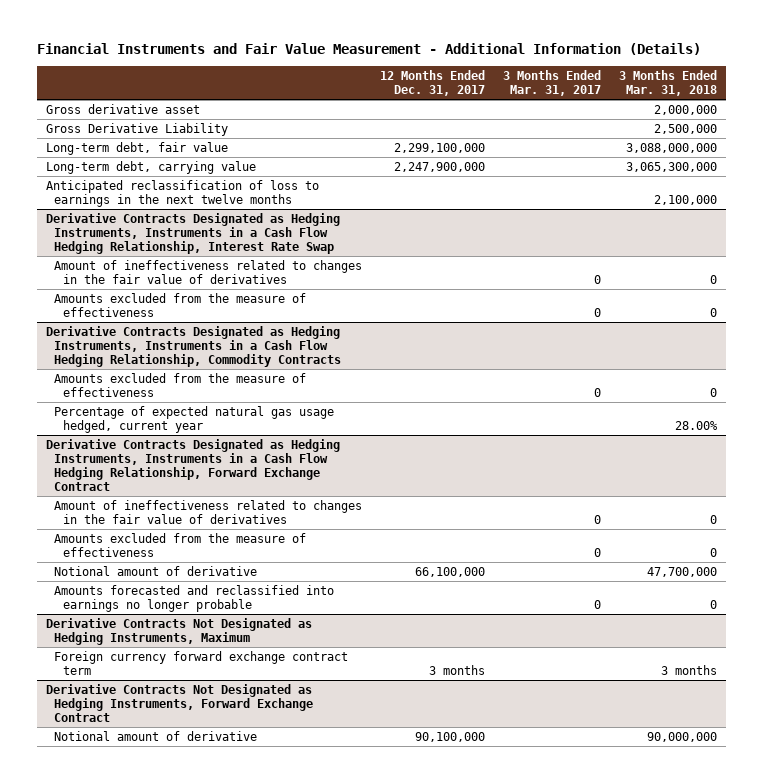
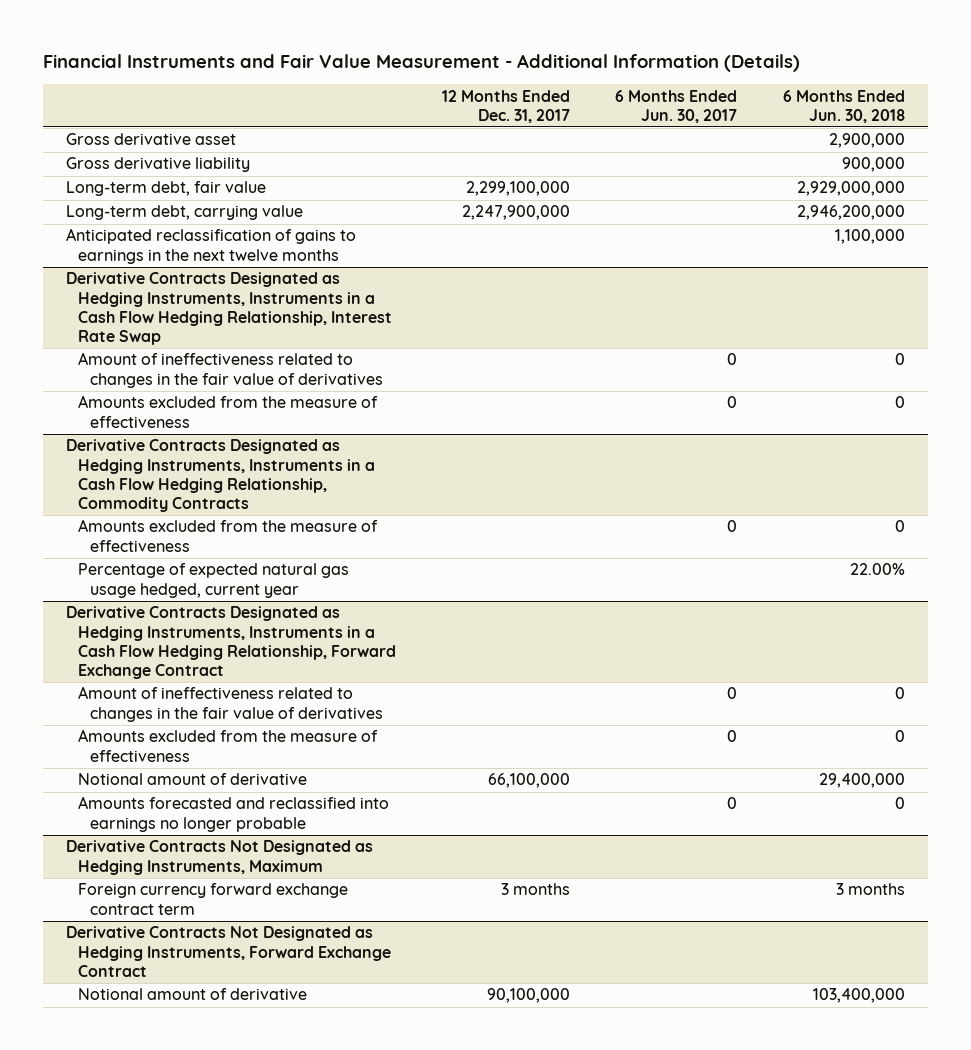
[503,69,602,96] 3 Months Ended Mar. 31, 2017 -> none
[619,69,718,96] 3 Months Ended Mar. 31, 2018 -> none
none -> [615,89,738,123] 6 Months Ended Jun. 30, 2017
none -> [782,89,905,123] 6 Months Ended Jun. 30, 2018
[45,122,228,136] Gross Derivative Liability -> [66,157,251,173] Gross derivative liability
[45,179,319,207] Anticipated reclassification of loss to earnings in the next twelve months -> [66,228,357,264] Anticipated reclassification of gains to earnings in the next twelve months

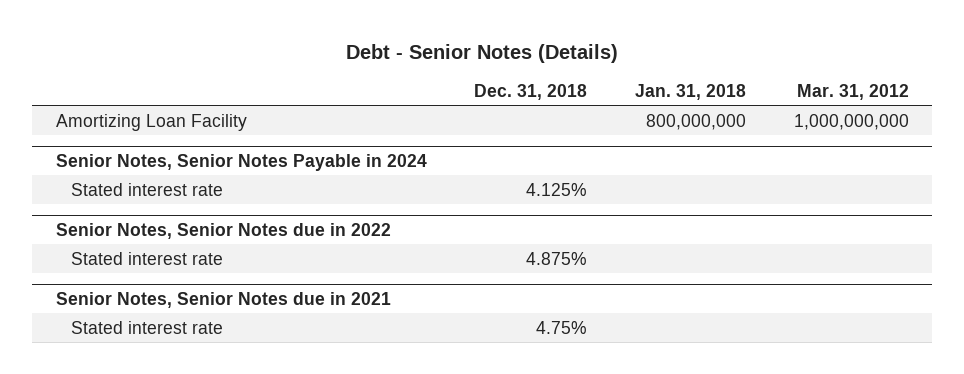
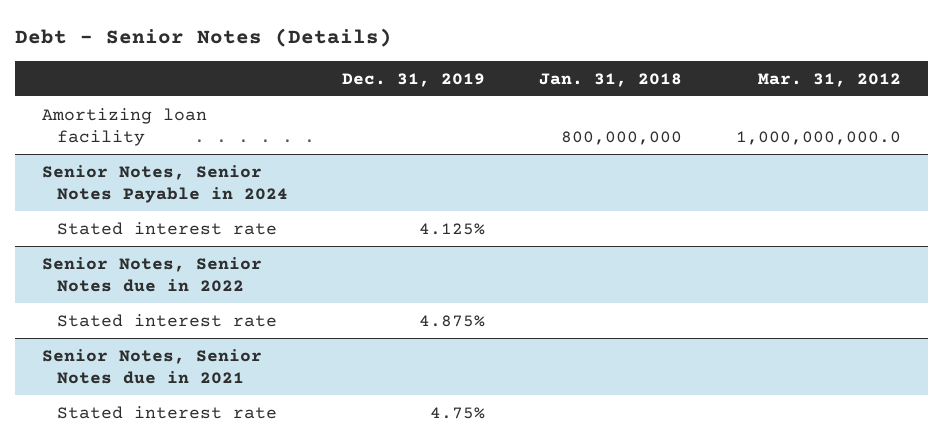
[474,83,588,100] Dec. 31, 2018 -> none
none -> [342,72,486,87] Dec. 31, 2019
[55,113,247,131] Amortizing Loan Facility -> [42,107,208,147] Amortizing loan facility
[793,113,909,130] 1,000,000,000 -> [736,131,902,146] 1,000,000,000.0

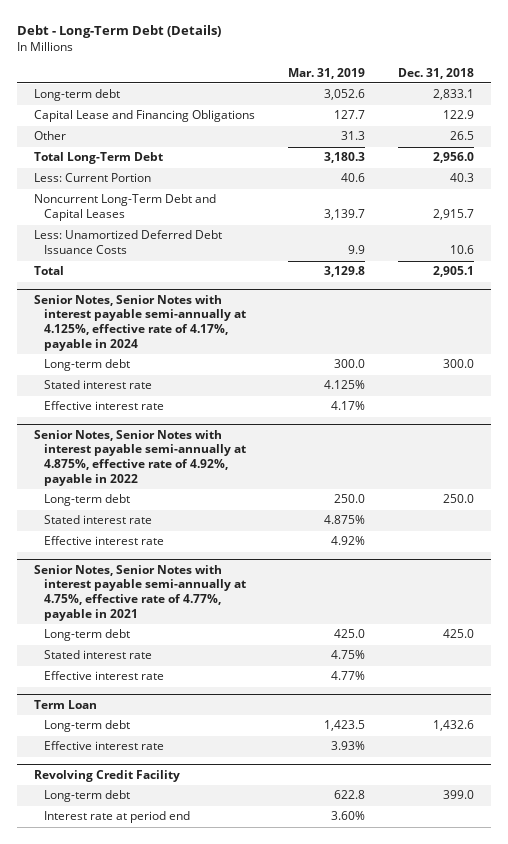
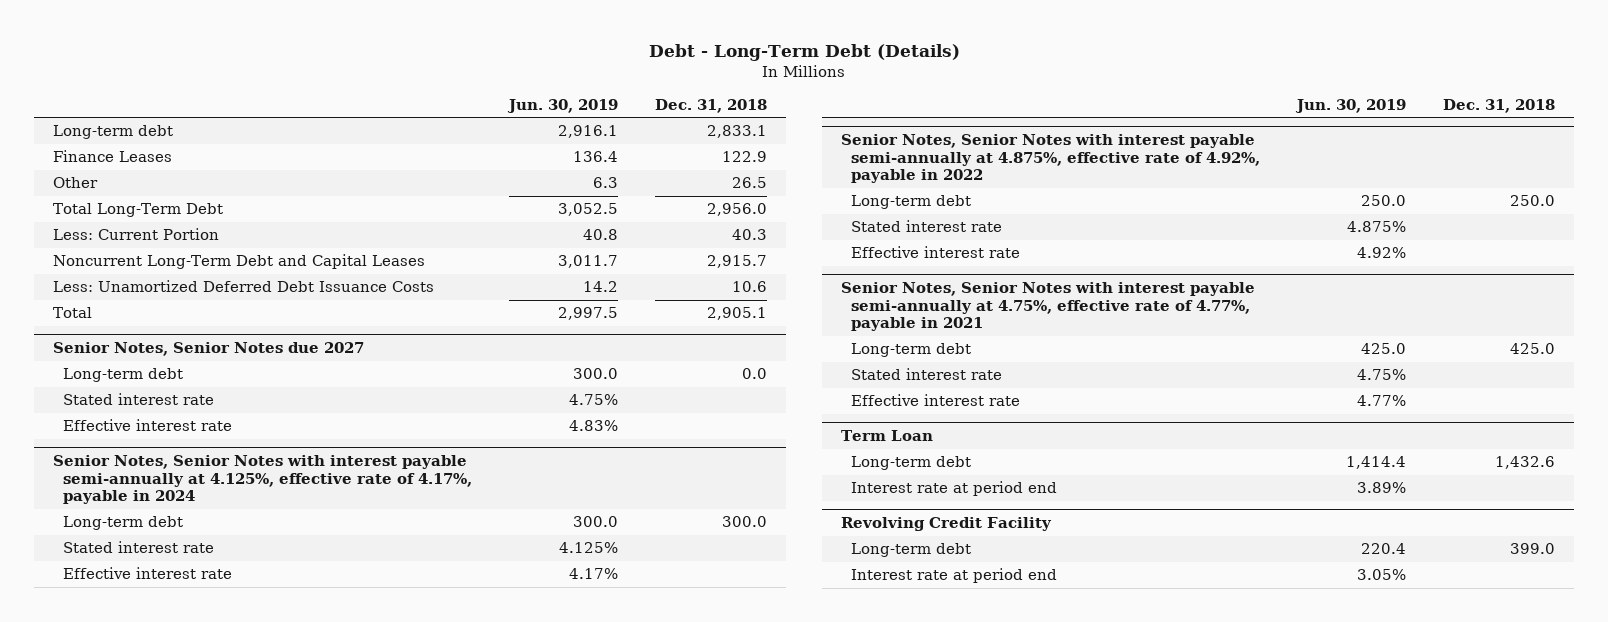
[288,67,366,79] Mar. 31, 2019 -> none
none -> [507,98,619,113] Jun. 30, 2019
[34,110,256,123] Capital Lease and Financing Obligations -> [52,150,172,163] Finance Leases
none -> [52,342,364,357] Senior Notes, Senior Notes due 2027
none -> [63,368,184,383] Long-term debt
none -> [63,393,215,406] Stated interest rate
none -> [63,419,233,432] Effective interest rate
[44,741,165,751] Effective interest rate -> none
none -> [851,481,1058,497] Interest rate at period end

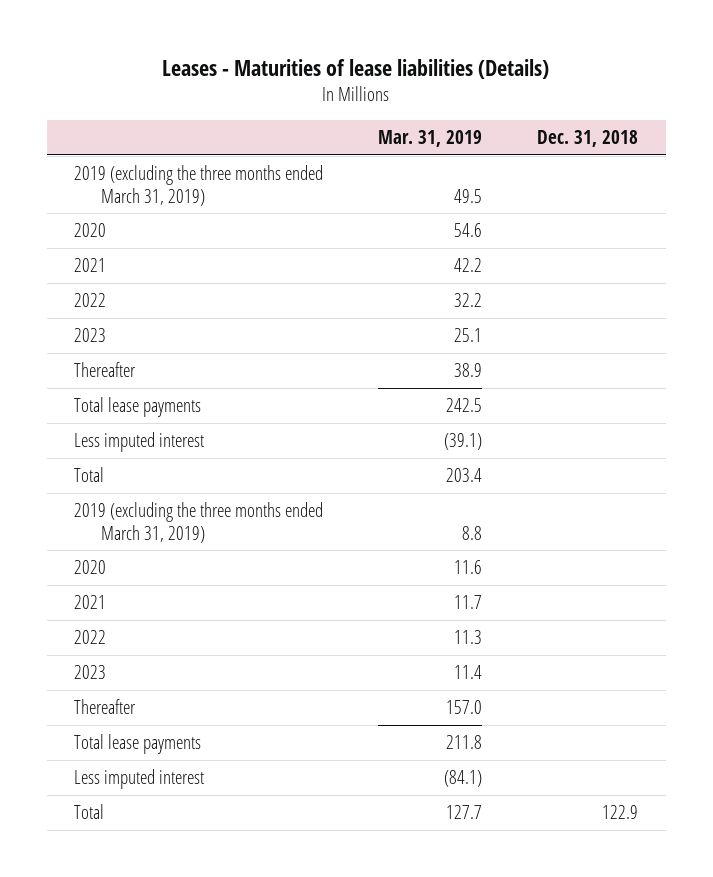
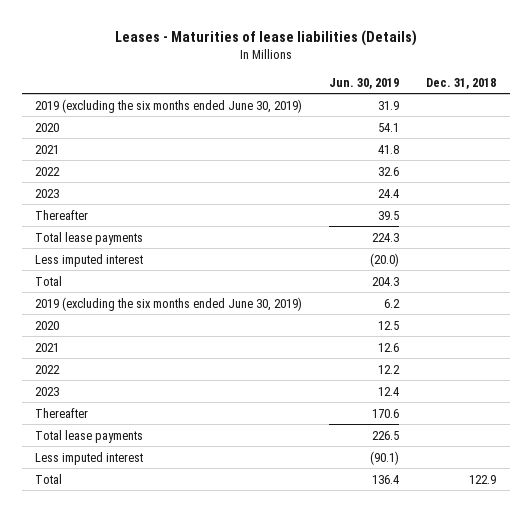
[378,129,483,147] Mar. 31, 2019 -> none
none -> [329,77,400,89] Jun. 30, 2019
[74,165,324,206] 2019 (excluding the three months ended March 31, 2019) -> [35,98,303,113] 2019 (excluding the six months ended June 30, 2019)
[74,502,324,543] 2019 (excluding the three months ended March 31, 2019) -> [35,296,303,311] 2019 (excluding the six months ended June 30, 2019)

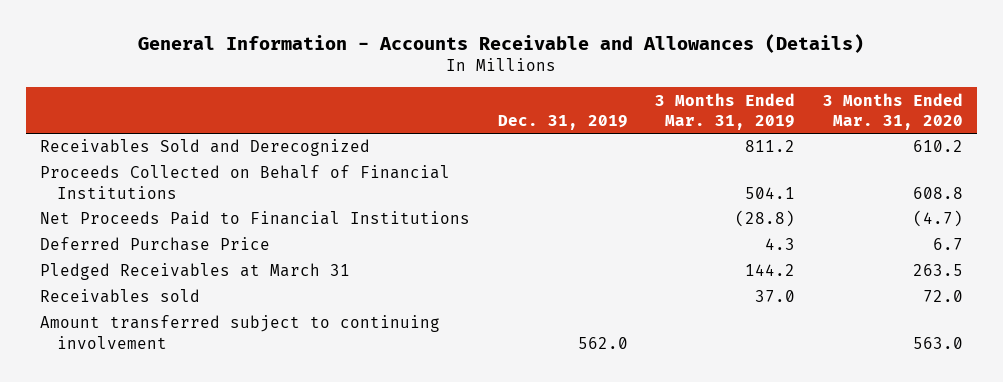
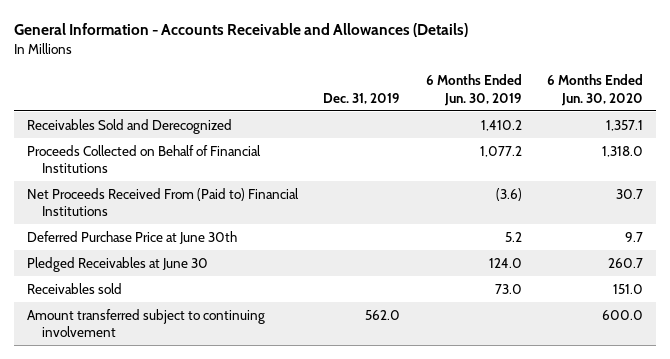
[655,92,796,130] 3 Months Ended Mar. 31, 2019 -> none
[822,92,963,130] 3 Months Ended Mar. 31, 2020 -> none
none -> [425,74,522,106] 6 Months Ended Jun. 30, 2019
none -> [547,74,644,106] 6 Months Ended Jun. 30, 2020
[39,211,470,226] Net Proceeds Paid to Financial Institutions -> [26,187,299,217] Net Proceeds Received From (Paid to) Financial Institutions
[39,237,270,252] Deferred Purchase Price -> [26,230,237,244] Deferred Purchase Price at June 30th
[39,263,350,281] Pledged Receivables at March 31 -> [26,256,208,272] Pledged Receivables at June 30

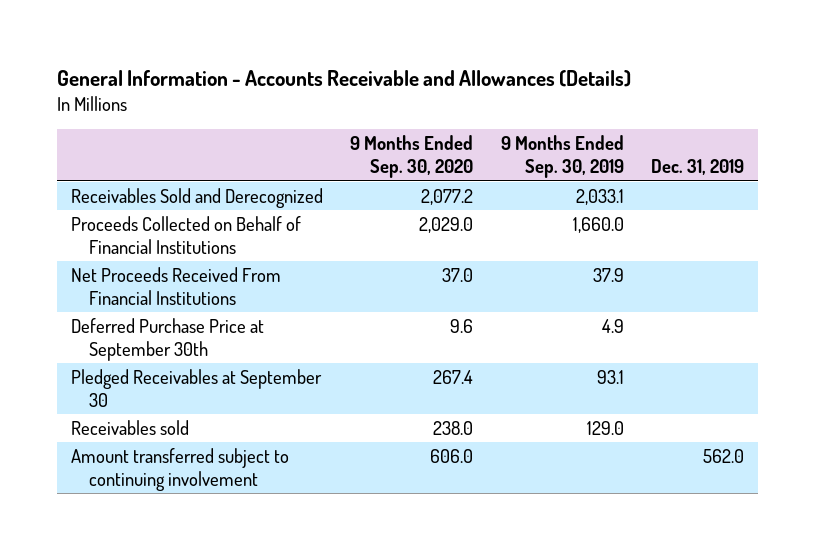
[425,74,522,106] 6 Months Ended Jun. 30, 2019 -> none
[547,74,644,106] 6 Months Ended Jun. 30, 2020 -> none
none -> [350,135,474,179] 9 Months Ended Sep. 30, 2020
none -> [500,135,624,179] 9 Months Ended Sep. 30, 2019
[26,187,299,217] Net Proceeds Received From (Paid to) Financial Institutions -> [70,266,281,305] Net Proceeds Received From Financial Institutions
[26,230,237,244] Deferred Purchase Price at June 30th -> [70,317,264,361] Deferred Purchase Price at September 30th
[26,256,208,272] Pledged Receivables at June 30 -> [70,368,322,407] Pledged Receivables at September 30

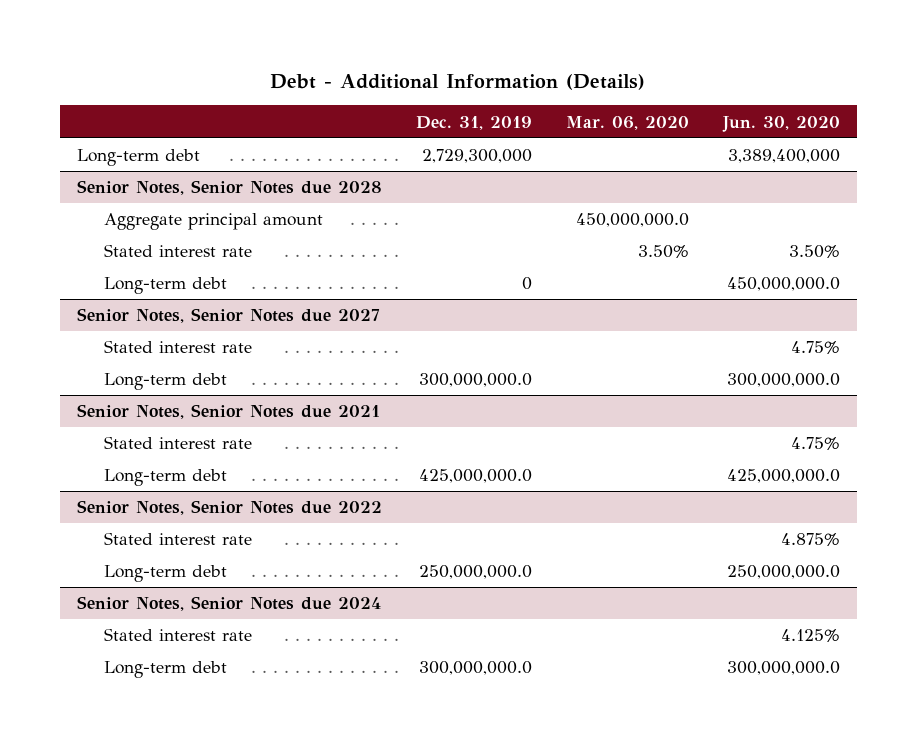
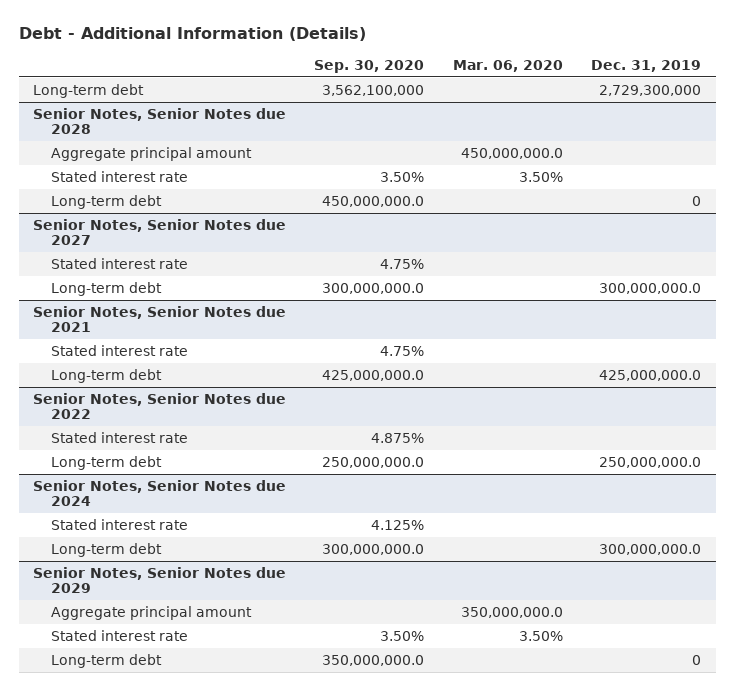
[721,115,840,132] Jun. 30, 2020 -> none
none -> [314,59,425,73] Sep. 30, 2020
none -> [32,566,286,594] Senior Notes, Senior Notes due 2029
none -> [50,605,252,620] Aggregate principal amount
none -> [50,629,188,641] Stated interest rate
none -> [50,653,162,668] Long-term debt

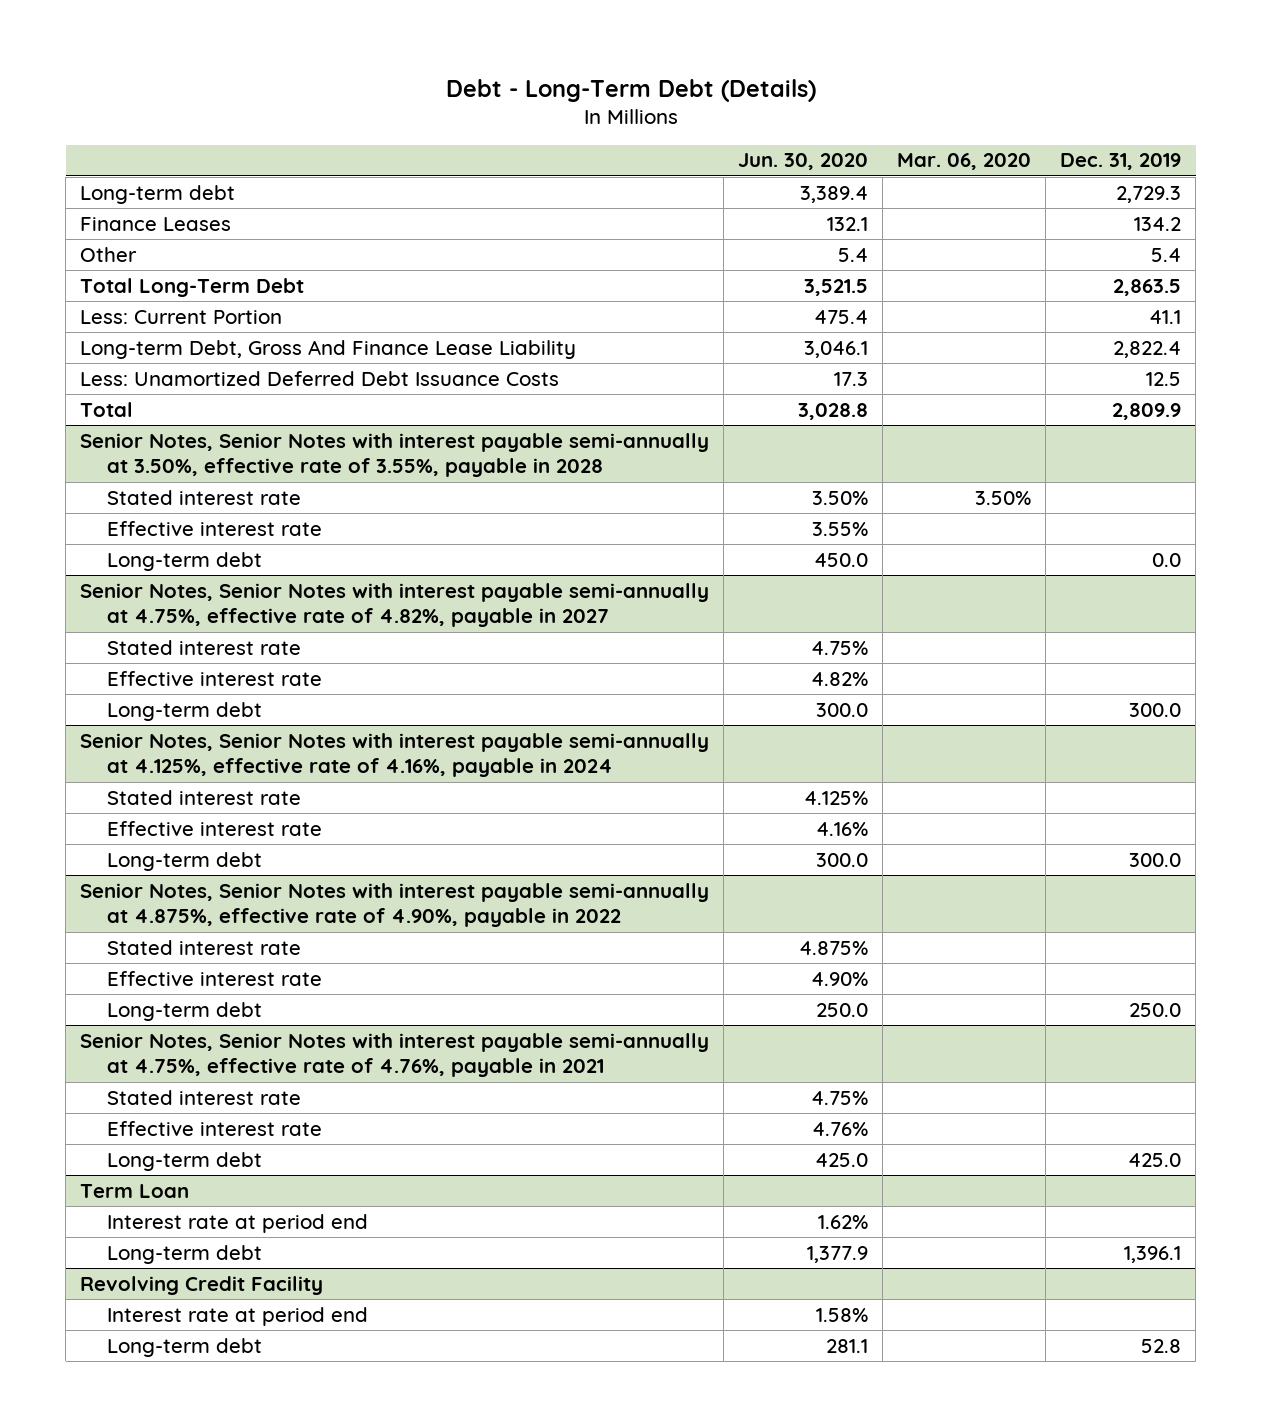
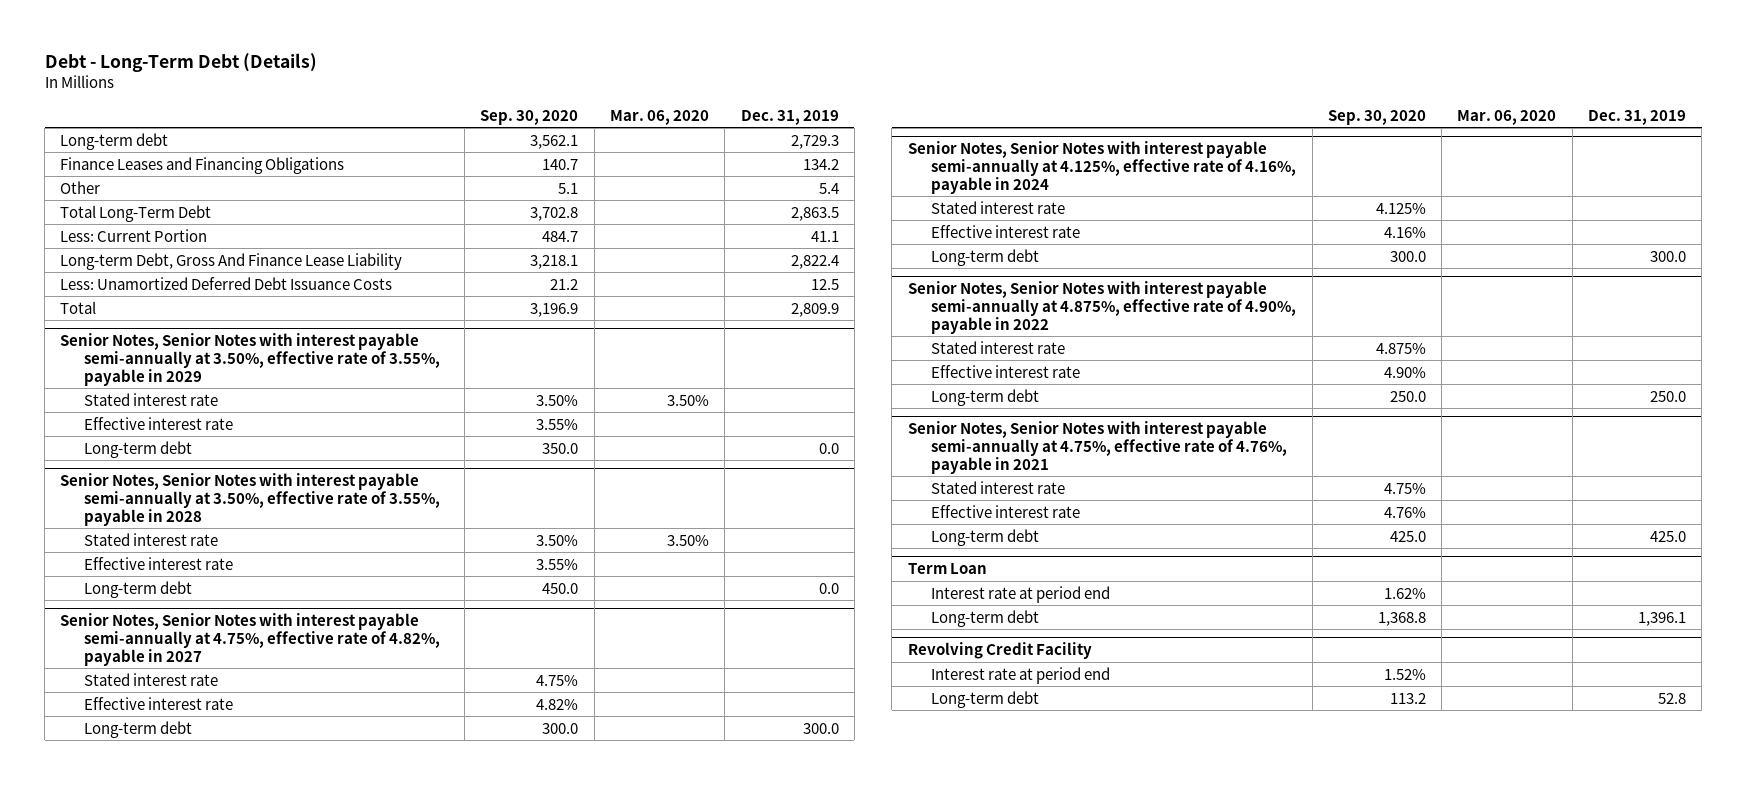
[738,153,869,171] Jun. 30, 2020 -> none
none -> [480,109,579,125] Sep. 30, 2020
[80,216,232,231] Finance Leases -> [60,156,345,174] Finance Leases and Financing Obligations
none -> [60,333,440,386] Senior Notes, Senior Notes with interest payable semi-annually at 3.50%, effective rate of 3.55%, payable in 2029
none -> [83,392,218,406] Stated interest rate
none -> [83,416,233,430] Effective interest rate
none -> [83,440,192,458] Long-term debt

